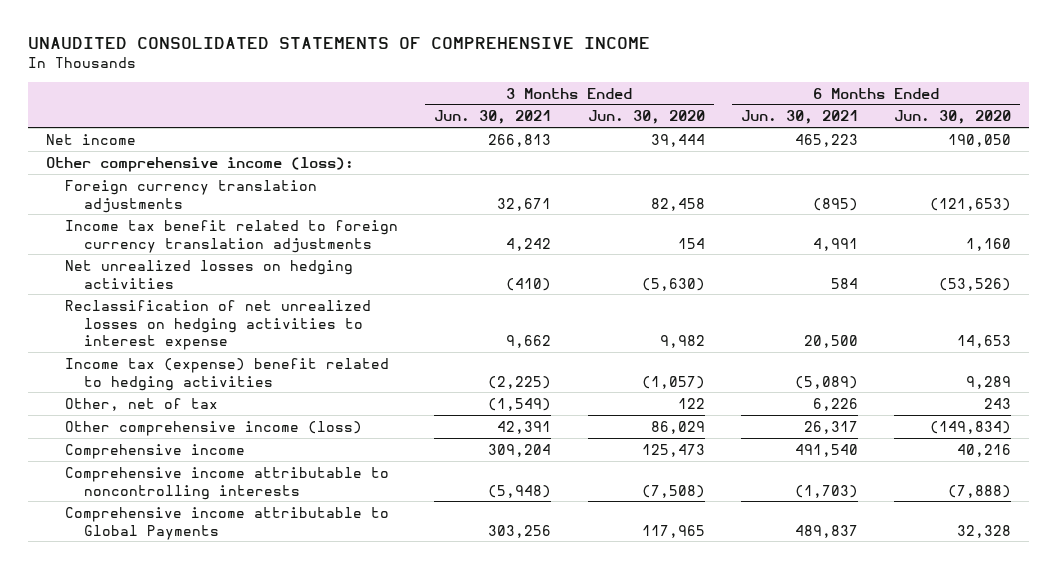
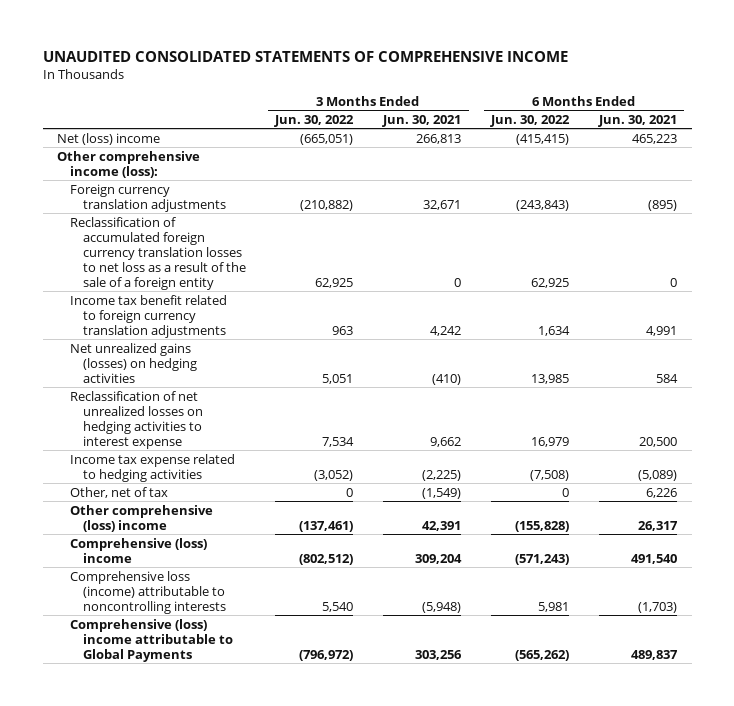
[587,110,705,125] Jun. 30, 2020 -> none
[894,110,1012,125] Jun. 30, 2020 -> none
none -> [274,114,355,127] Jun. 30, 2022
none -> [489,114,570,127] Jun. 30, 2022
[45,133,136,145] Net income -> [57,132,161,145] Net (loss) income
none -> [69,216,246,290] Reclassification of accumulated foreign currency translation losses to net loss as a result of the sale of a foreign entity
[65,259,354,289] Net unrealized losses on hedging activities -> [69,342,197,383] Net unrealized gains (losses) on hedging activities
[65,357,390,391] Income tax (expense) benefit related to hedging activities -> [69,453,235,482] Income tax expense related to hedging activities
[65,420,363,436] Other comprehensive income (loss) -> [69,504,213,532] Other comprehensive (loss) income
[65,443,246,459] Comprehensive income -> [69,537,207,563] Comprehensive (loss) income
[65,466,390,500] Comprehensive income attributable to noncontrolling interests -> [69,570,226,614] Comprehensive loss (income) attributable to noncontrolling interests
[65,506,390,540] Comprehensive income attributable to Global Payments -> [69,618,233,662] Comprehensive (loss) income attributable to Global Payments

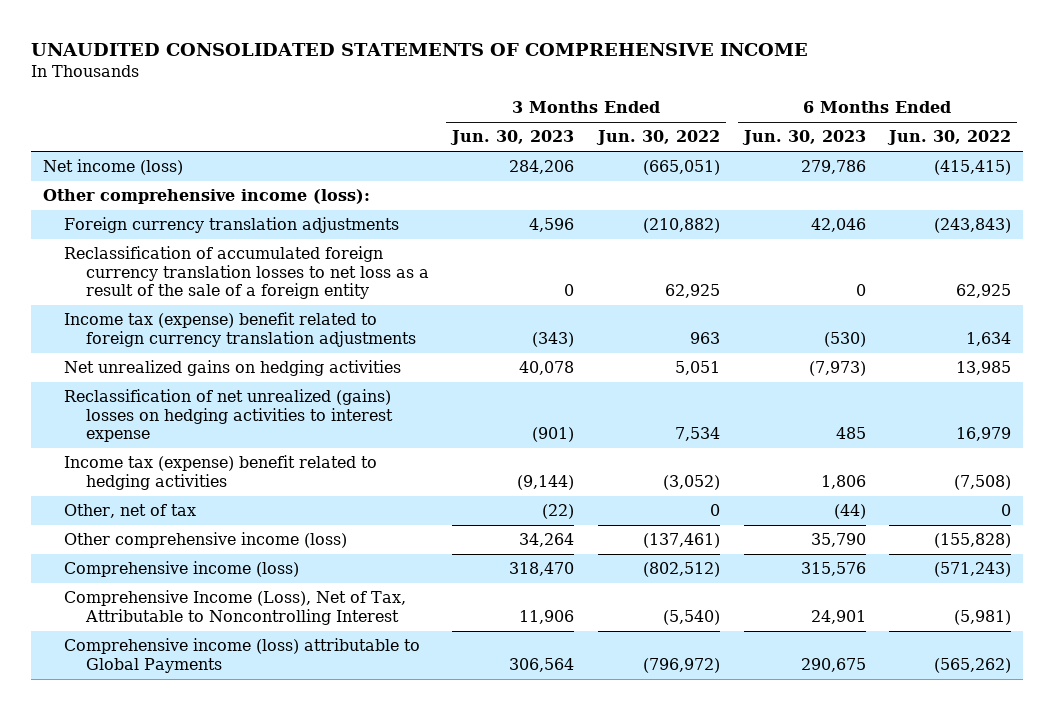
[382,114,462,127] Jun. 30, 2021 -> none
[597,114,677,127] Jun. 30, 2021 -> none
none -> [450,130,575,146] Jun. 30, 2023
none -> [741,130,866,146] Jun. 30, 2023
[57,132,161,145] Net (loss) income -> [43,159,184,176] Net income (loss)
[69,294,227,338] Income tax benefit related to foreign currency translation adjustments -> [64,312,416,347] Income tax (expense) benefit related to foreign currency translation adjustments
[69,342,197,383] Net unrealized gains (losses) on hedging activities -> [64,360,402,377] Net unrealized gains on hedging activities
[69,390,203,449] Reclassification of net unrealized losses on hedging activities to interest expense -> [64,389,393,443] Reclassification of net unrealized (gains) losses on hedging activities to interest expense
[69,453,235,482] Income tax expense related to hedging activities -> [64,455,378,490] Income tax (expense) benefit related to hedging activities
[69,504,213,532] Other comprehensive (loss) income -> [64,532,348,549] Other comprehensive income (loss)
[69,537,207,563] Comprehensive (loss) income -> [64,561,300,578] Comprehensive income (loss)
[69,570,226,614] Comprehensive loss (income) attributable to noncontrolling interests -> [64,590,407,625] Comprehensive Income (Loss), Net of Tax, Attributable to Noncontrolling Interest
[322,601,354,612] 5,540 -> [662,609,720,625] (5,540)
[537,601,569,612] 5,981 -> [954,609,1012,625] (5,981)
[69,618,233,662] Comprehensive (loss) income attributable to Global Payments -> [64,638,421,673] Comprehensive income (loss) attributable to Global Payments

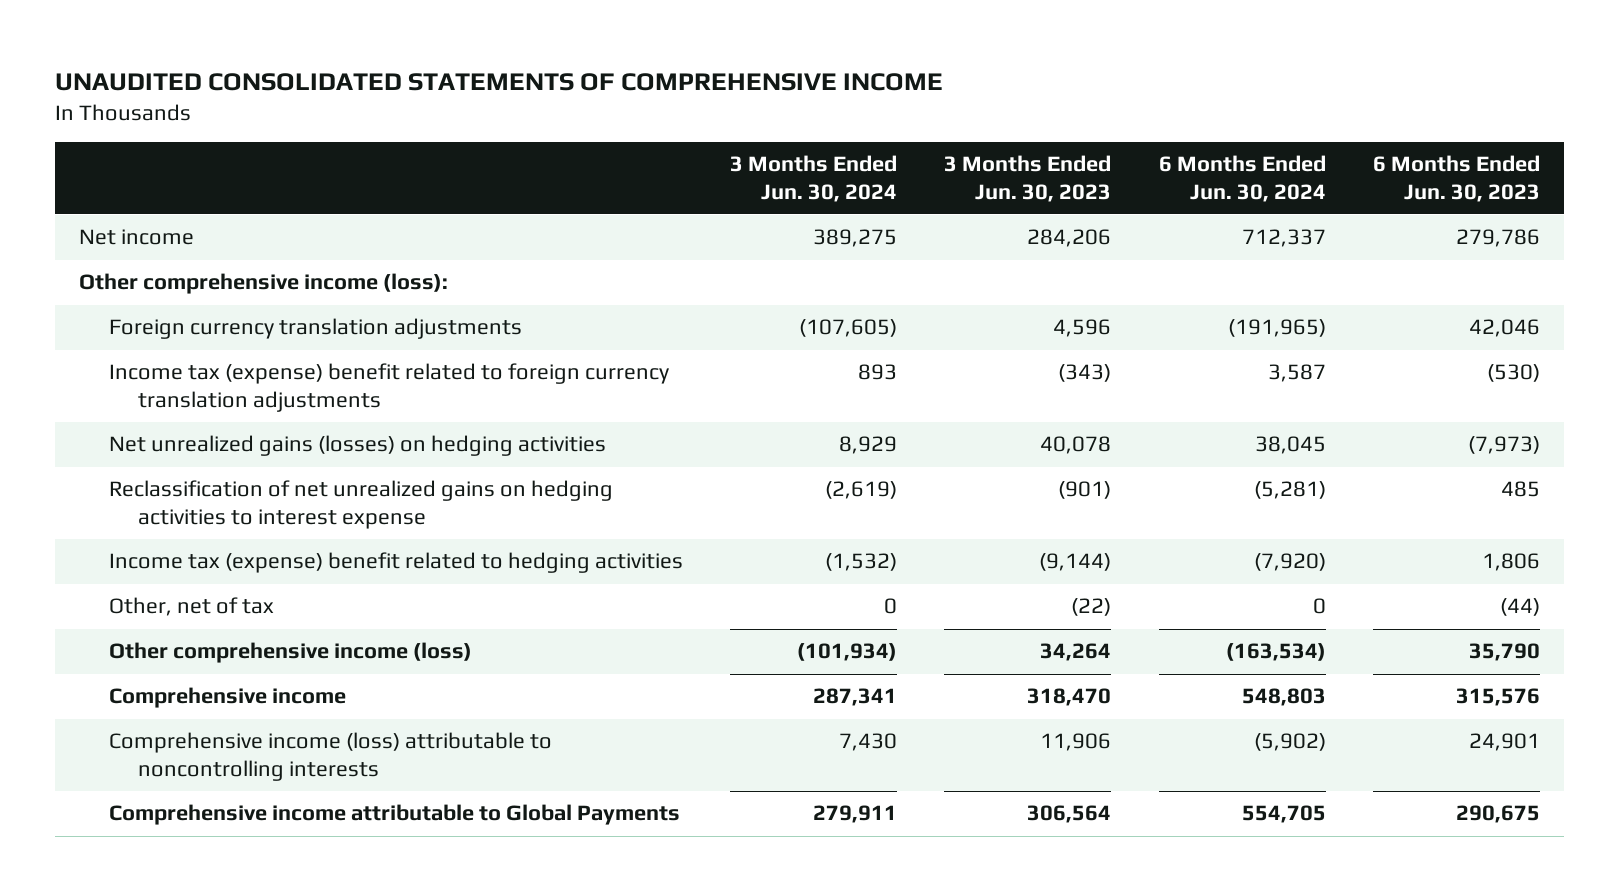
[595,130,720,146] Jun. 30, 2022 -> none
[887,130,1012,146] Jun. 30, 2022 -> none
none -> [729,155,897,202] 3 Months Ended Jun. 30, 2024
none -> [1158,155,1326,202] 6 Months Ended Jun. 30, 2024
[43,159,184,176] Net income (loss) -> [79,229,195,246] Net income
[64,246,429,300] Reclassification of accumulated foreign currency translation losses to net loss as a result of the sale of a foreign entity -> none
[64,360,402,377] Net unrealized gains on hedging activities -> [108,435,606,457] Net unrealized gains (losses) on hedging activities
[64,389,393,443] Reclassification of net unrealized (gains) losses on hedging activities to interest expense -> [108,480,613,530] Reclassification of net unrealized gains on hedging activities to interest expense
[64,561,300,578] Comprehensive income (loss) -> [108,687,346,709] Comprehensive income
[64,590,407,625] Comprehensive Income (Loss), Net of Tax, Attributable to Noncontrolling Interest -> [108,732,552,782] Comprehensive income (loss) attributable to noncontrolling interests
[64,638,421,673] Comprehensive income (loss) attributable to Global Payments -> [108,804,680,826] Comprehensive income attributable to Global Payments

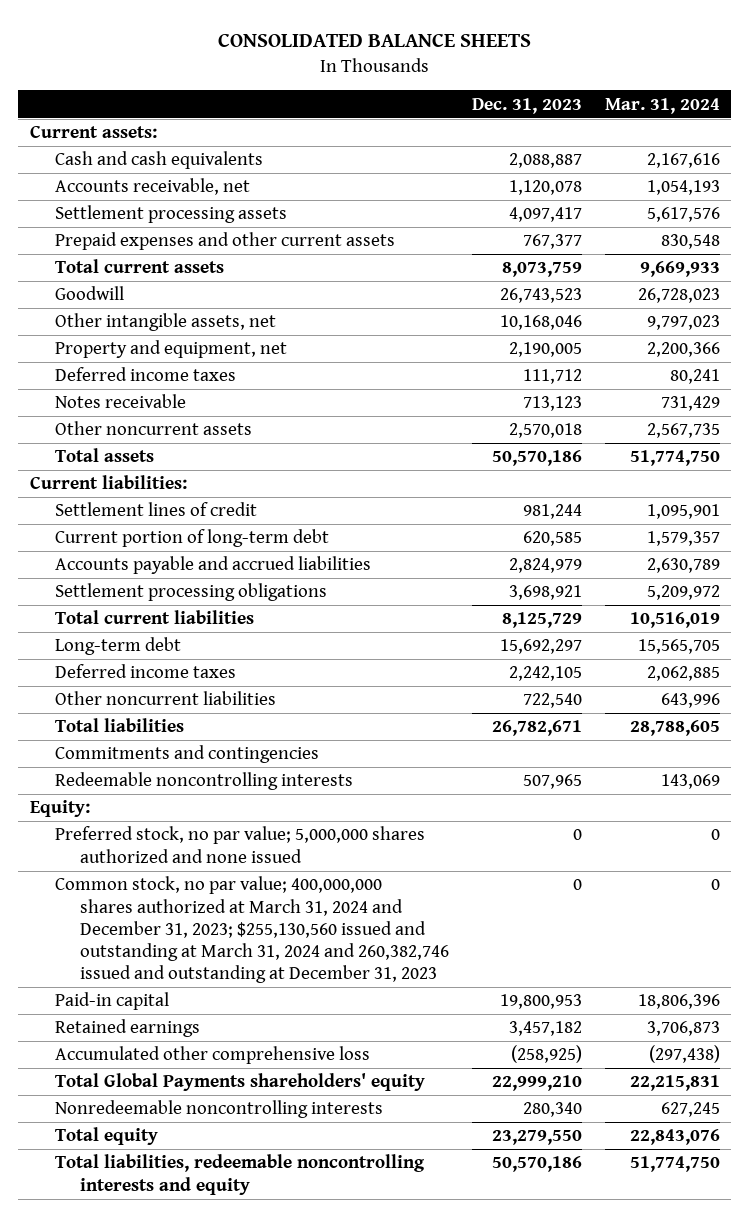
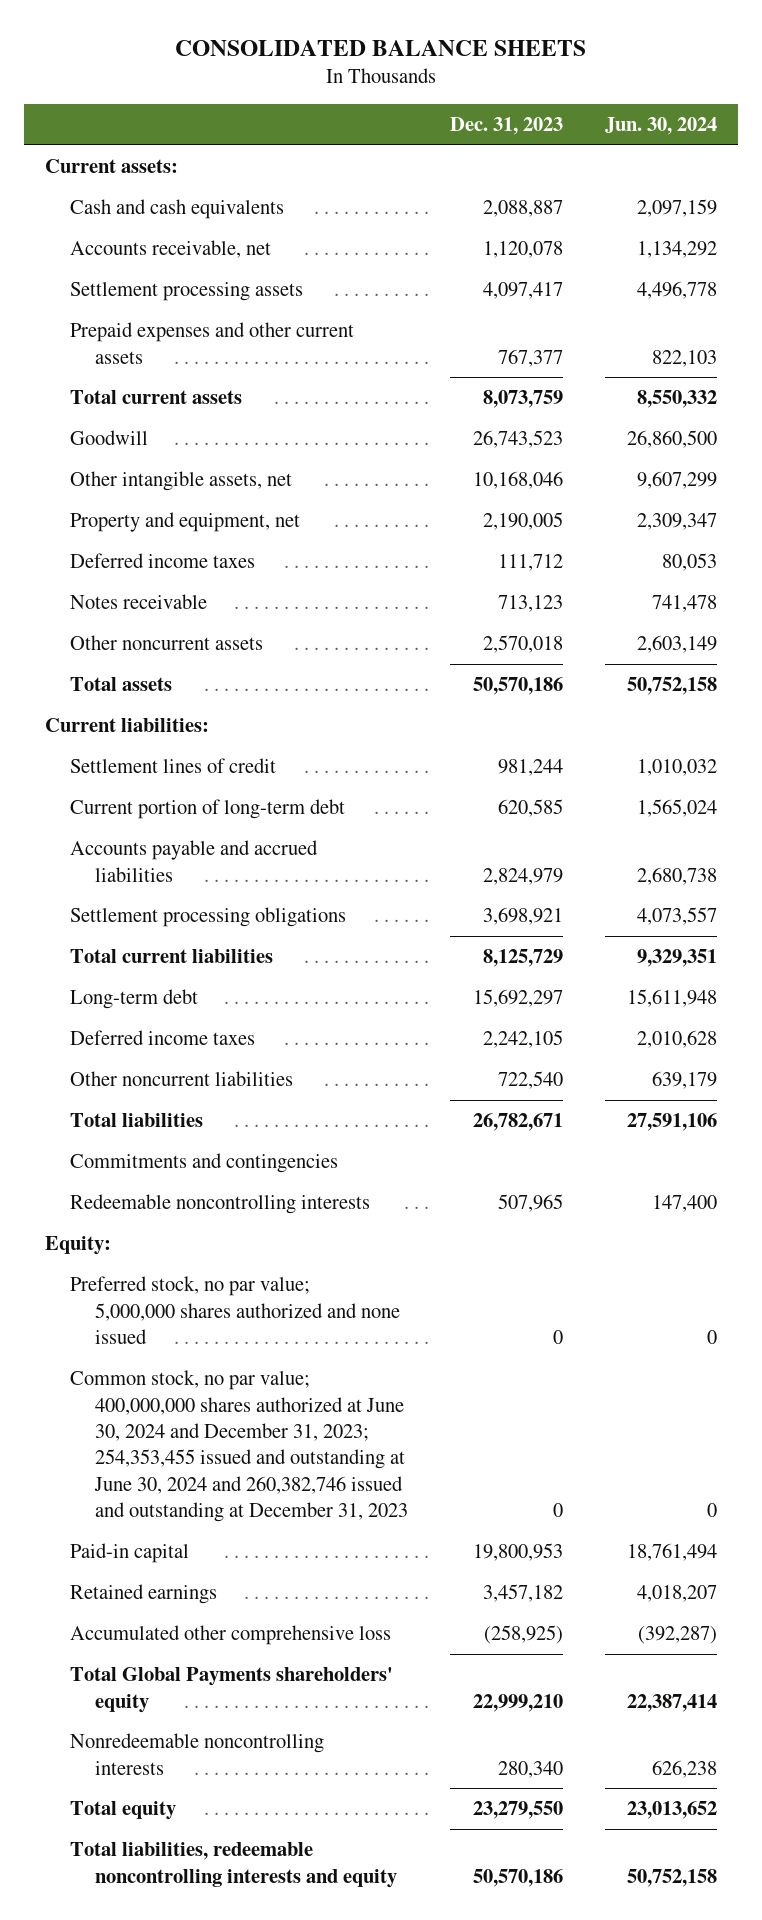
[604,97,720,114] Mar. 31, 2024 -> none
none -> [604,116,717,135] Jun. 30, 2024
[54,876,449,983] Common stock, no par value; 400,000,000 shares authorized at March 31, 2024 and December 31, 2023; $255,130,560 issued and outstanding at March 31, 2024 and 260,382,746 issued and outstanding at December 31, 2023 -> [70,1370,409,1523] Common stock, no par value; 400,000,000 shares authorized at June 30, 2024 and December 31, 2023; 254,353,455 issued and outstanding at June 30, 2024 and 260,382,746 issued and outstanding at December 31, 2023

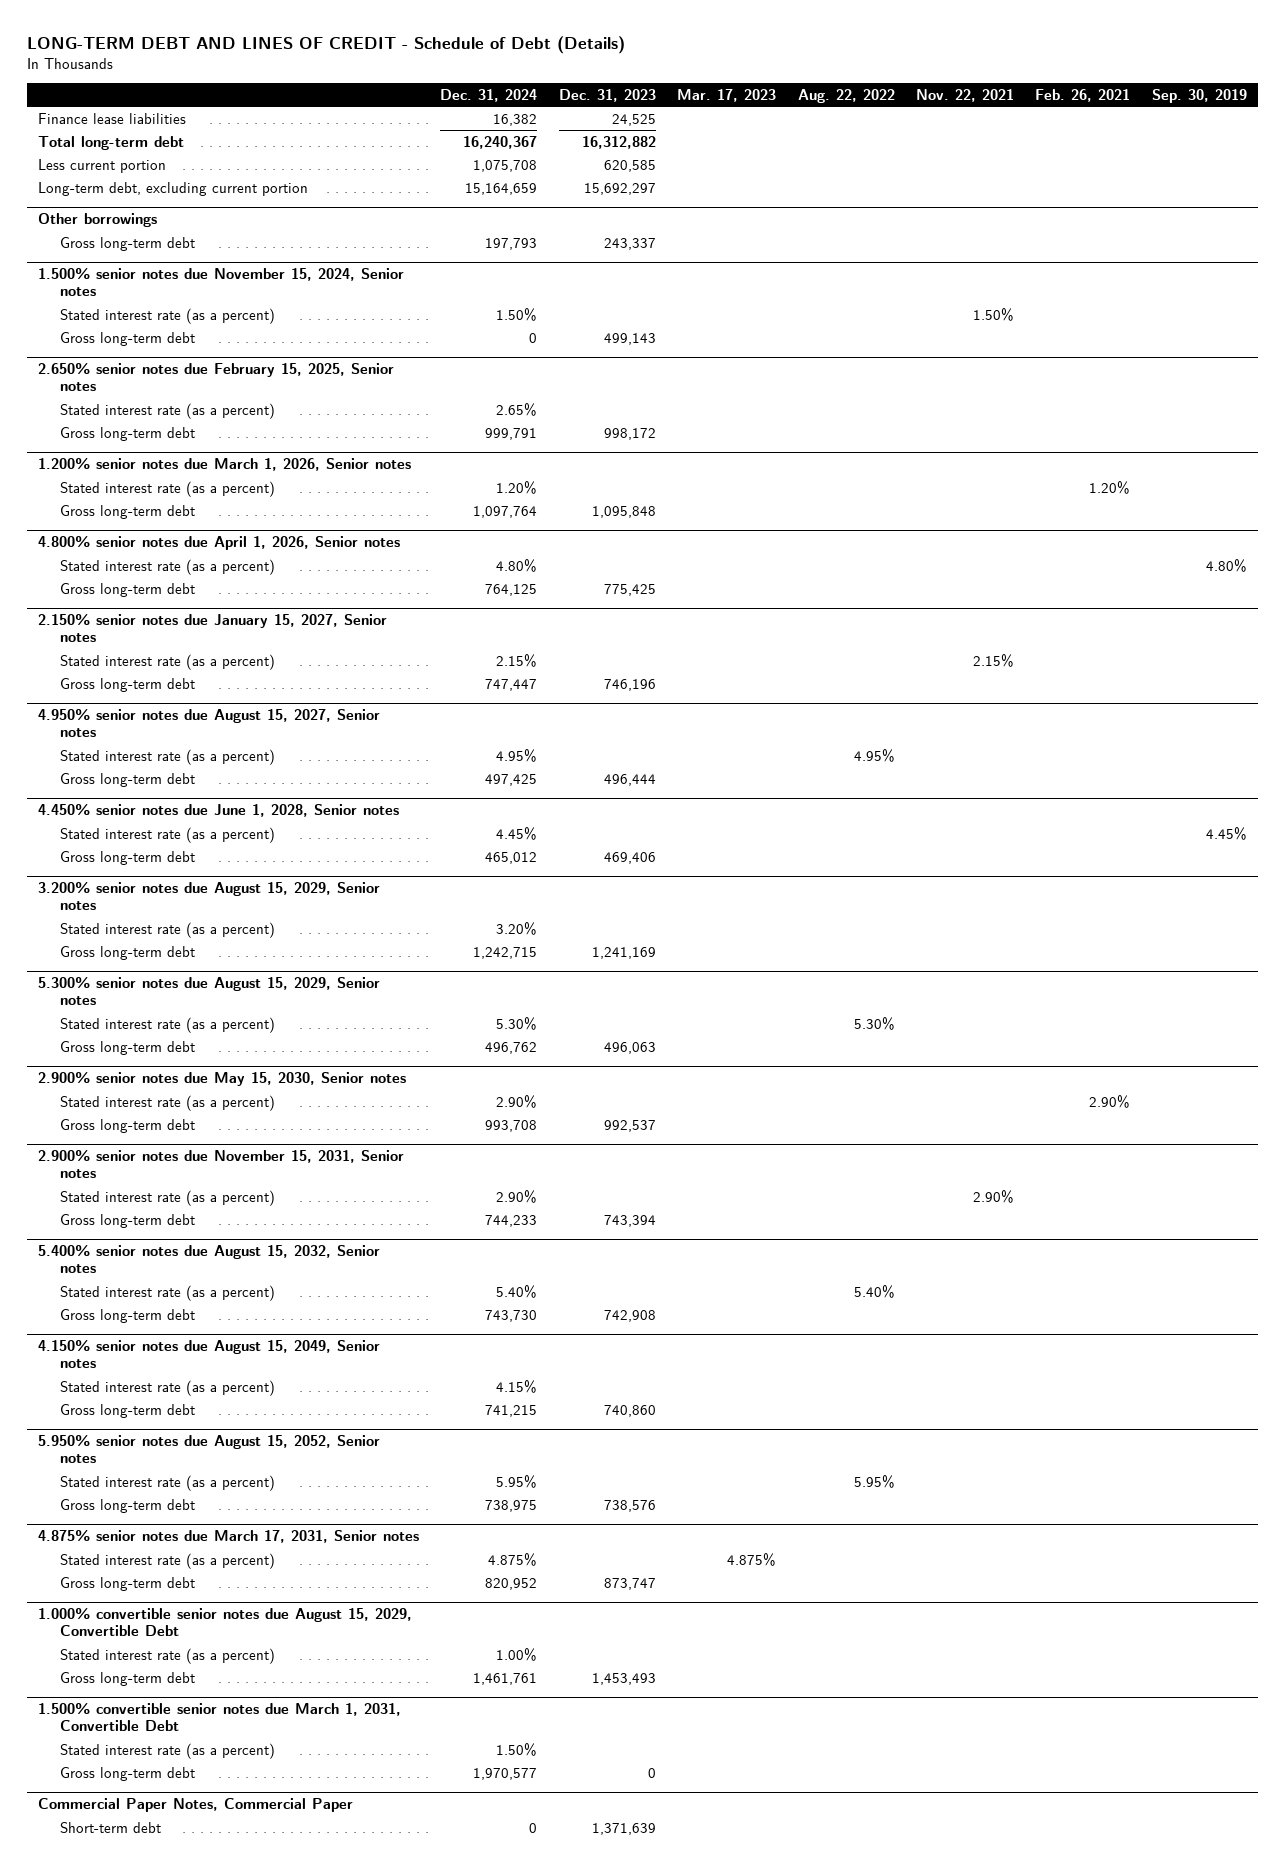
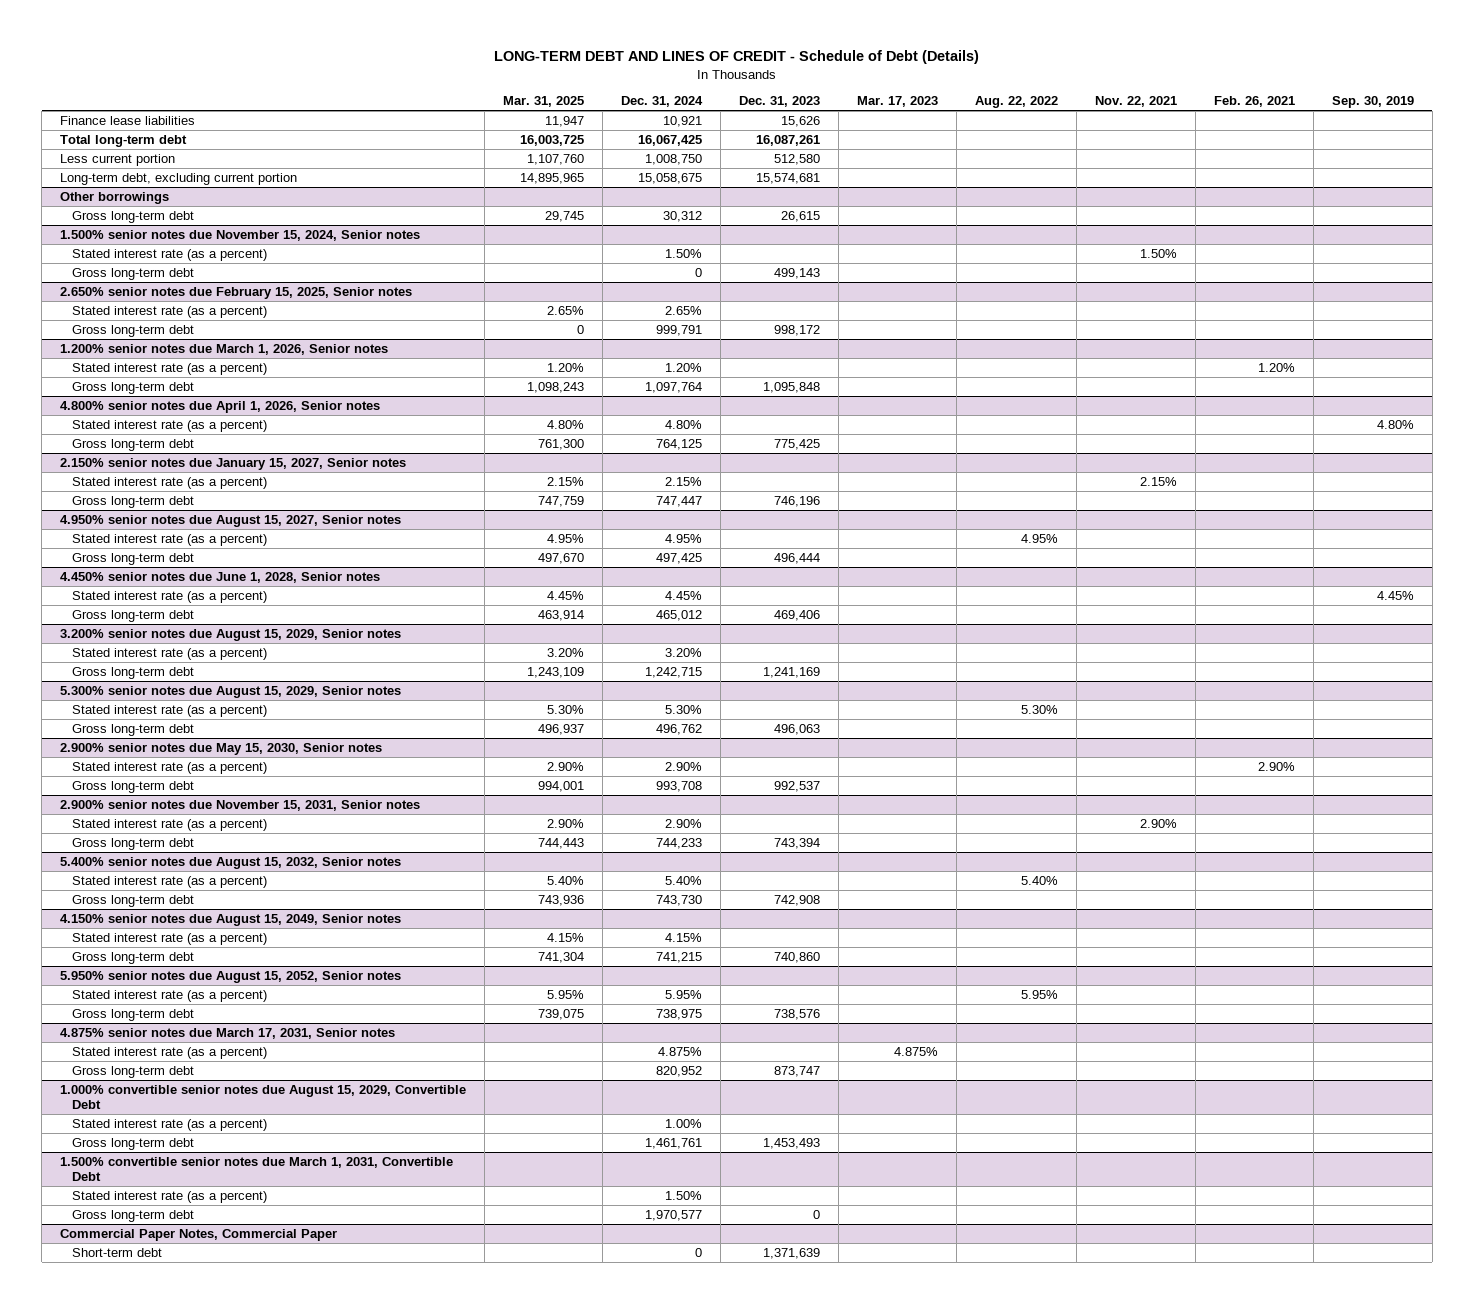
none -> [503,96,585,108] Mar. 31, 2025
[493,113,538,126] 16,382 -> [662,115,702,127] 10,921
[611,113,656,126] 24,525 -> [780,115,820,127] 15,626
[463,135,538,149] 16,240,367 -> [637,134,702,146] 16,067,425
[581,135,656,149] 16,312,882 -> [755,134,820,146] 16,087,261
[473,159,538,172] 1,075,708 -> [644,153,702,165] 1,008,750
[603,159,656,172] 620,585 -> [773,153,820,165] 512,580
[465,182,538,195] 15,164,659 -> [637,172,702,184] 15,058,675
[583,182,656,195] 15,692,297 -> [755,172,820,184] 15,574,681
[485,237,538,250] 197,793 -> [662,210,702,222] 30,312
[603,237,656,250] 243,337 -> [780,210,820,222] 26,615

